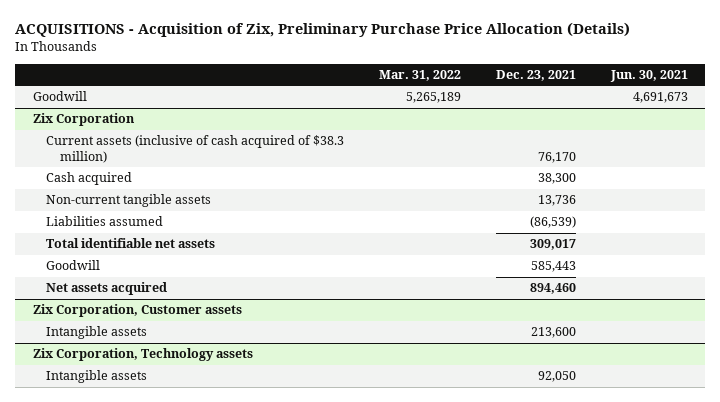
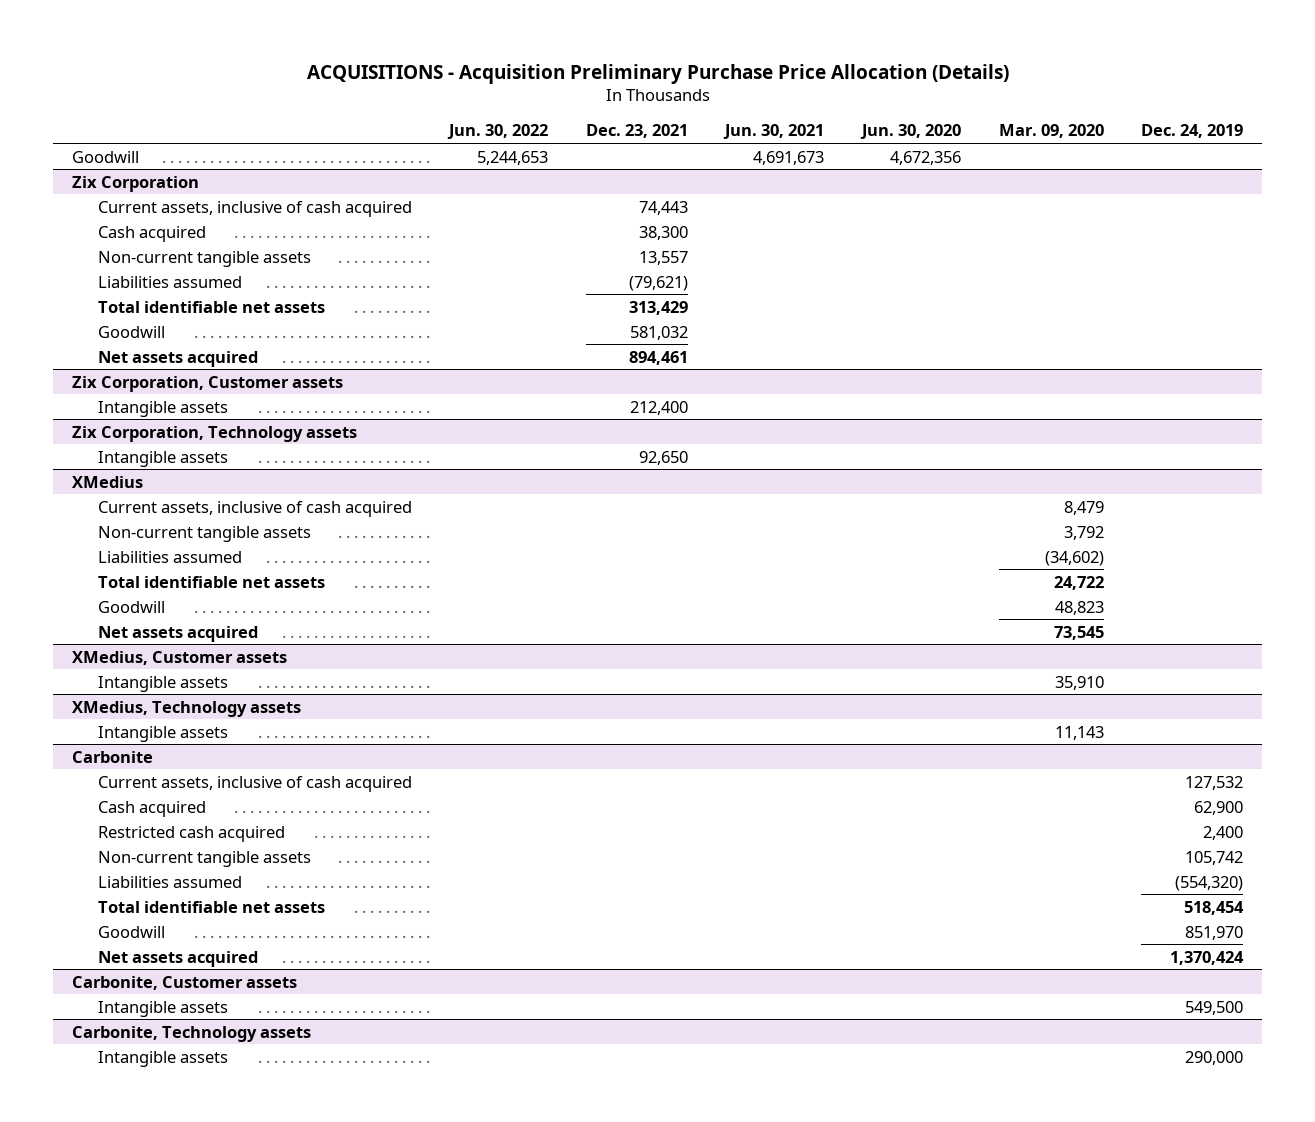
[15,22,631,38] ACQUISITIONS - Acquisition of Zix, Preliminary Purchase Price Allocation (Details) -> [306,63,1009,84] ACQUISITIONS - Acquisition Preliminary Purchase Price Allocation (Details)
[379,69,462,81] Mar. 31, 2022 -> none
none -> [447,124,549,140] Jun. 30, 2022
none -> [860,124,962,140] Jun. 30, 2020
none -> [998,124,1104,139] Mar. 09, 2020
none -> [1141,124,1244,139] Dec. 24, 2019
[46,135,345,163] Current assets (inclusive of cash acquired of $38.3 million) -> [97,200,412,217] Current assets, inclusive of cash acquired
[537,151,576,163] 76,170 -> [638,200,688,215] 74,443
[537,195,576,207] 13,736 -> [638,250,688,265] 13,557
[529,216,576,229] (86,539) -> [628,275,688,291] (79,621)
[529,239,576,251] 309,017 -> [628,300,688,315] 313,429
[530,261,576,273] 585,443 -> [629,325,688,340] 581,032
[529,283,576,295] 894,460 -> [628,350,688,365] 894,461
[530,327,576,339] 213,600 -> [629,400,688,415] 212,400
[537,371,576,383] 92,050 -> [638,450,688,465] 92,650
none -> [71,475,143,488] XMedius
none -> [97,500,412,517] Current assets, inclusive of cash acquired
none -> [97,525,311,542] Non-current tangible assets
none -> [97,550,242,563] Liabilities assumed
none -> [97,575,325,588] Total identifiable net assets
none -> [97,600,165,613] Goodwill
none -> [97,625,258,642] Net assets acquired
none -> [71,650,287,665] XMedius, Customer assets
none -> [97,675,228,692] Intangible assets
none -> [71,700,301,717] XMedius, Technology assets
none -> [97,725,228,742] Intangible assets
none -> [71,750,153,763] Carbonite
none -> [97,775,412,792] Current assets, inclusive of cash acquired
none -> [97,800,206,817] Cash acquired
none -> [97,825,285,842] Restricted cash acquired
none -> [97,850,311,867] Non-current tangible assets
none -> [97,875,242,888] Liabilities assumed
none -> [97,900,325,913] Total identifiable net assets
none -> [97,925,165,938] Goodwill
none -> [97,950,258,967] Net assets acquired
none -> [71,975,297,990] Carbonite, Customer assets
none -> [97,1000,228,1017] Intangible assets
none -> [71,1025,311,1042] Carbonite, Technology assets
none -> [97,1050,228,1067] Intangible assets

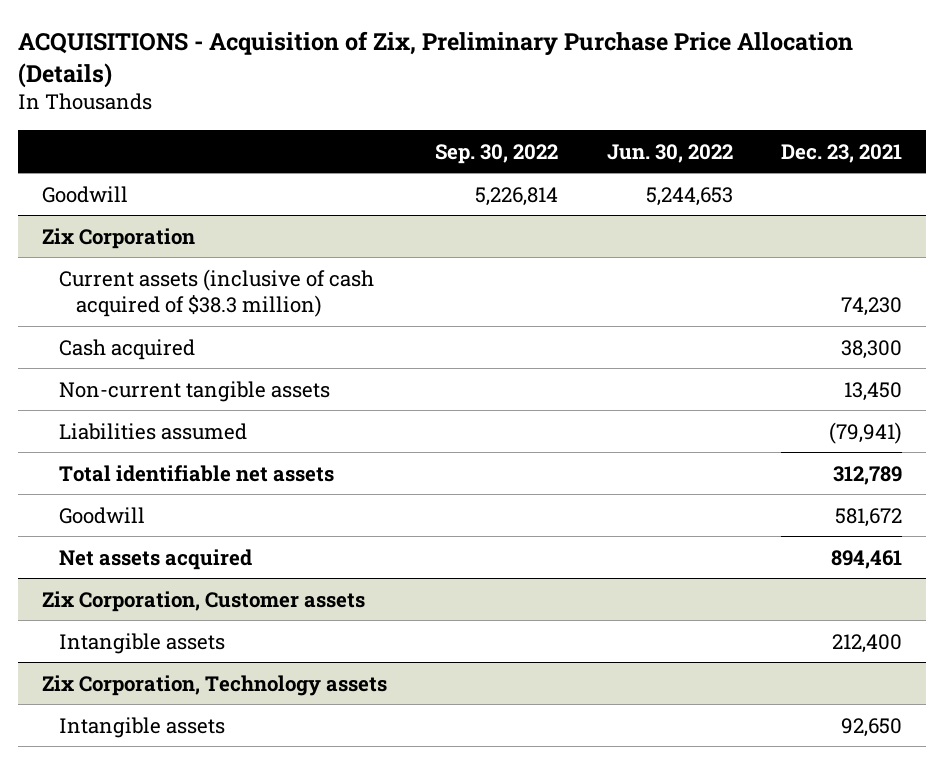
[306,63,1009,84] ACQUISITIONS - Acquisition Preliminary Purchase Price Allocation (Details) -> [17,30,853,88] ACQUISITIONS - Acquisition of Zix, Preliminary Purchase Price Allocation (Details)
[723,124,825,140] Jun. 30, 2021 -> none
[860,124,962,140] Jun. 30, 2020 -> none
[998,124,1104,139] Mar. 09, 2020 -> none
[1141,124,1244,139] Dec. 24, 2019 -> none
none -> [435,143,559,164] Sep. 30, 2022
[97,200,412,217] Current assets, inclusive of cash acquired -> [59,268,375,318] Current assets (inclusive of cash acquired of $38.3 million)
[638,200,688,215] 74,443 -> [841,297,903,317] 74,230
[638,250,688,265] 13,557 -> [844,381,903,401] 13,450
[628,275,688,291] (79,621) -> [829,421,903,444] (79,941)
[628,300,688,315] 313,429 -> [833,465,903,485] 312,789
[629,325,688,340] 581,032 -> [835,507,903,527] 581,672
[71,475,143,488] XMedius -> none
[97,500,412,517] Current assets, inclusive of cash acquired -> none
[97,525,311,542] Non-current tangible assets -> none
[97,550,242,563] Liabilities assumed -> none
[97,575,325,588] Total identifiable net assets -> none
[97,600,165,613] Goodwill -> none
[97,625,258,642] Net assets acquired -> none
[71,650,287,665] XMedius, Customer assets -> none
[97,675,228,692] Intangible assets -> none
[71,700,301,717] XMedius, Technology assets -> none
[97,725,228,742] Intangible assets -> none
[71,750,153,763] Carbonite -> none
[97,775,412,792] Current assets, inclusive of cash acquired -> none
[97,800,206,817] Cash acquired -> none
[97,825,285,842] Restricted cash acquired -> none
[97,850,311,867] Non-current tangible assets -> none
[97,875,242,888] Liabilities assumed -> none
[97,900,325,913] Total identifiable net assets -> none
[97,925,165,938] Goodwill -> none
[97,950,258,967] Net assets acquired -> none
[71,975,297,990] Carbonite, Customer assets -> none
[97,1000,228,1017] Intangible assets -> none
[71,1025,311,1042] Carbonite, Technology assets -> none
[97,1050,228,1067] Intangible assets -> none

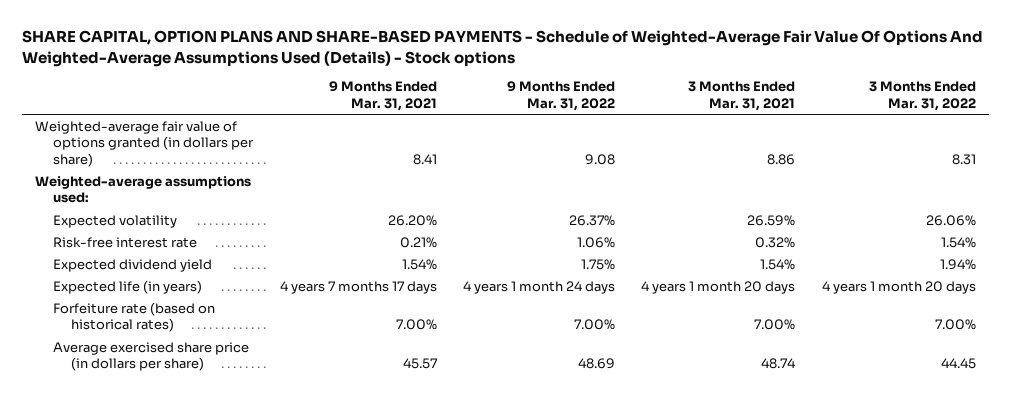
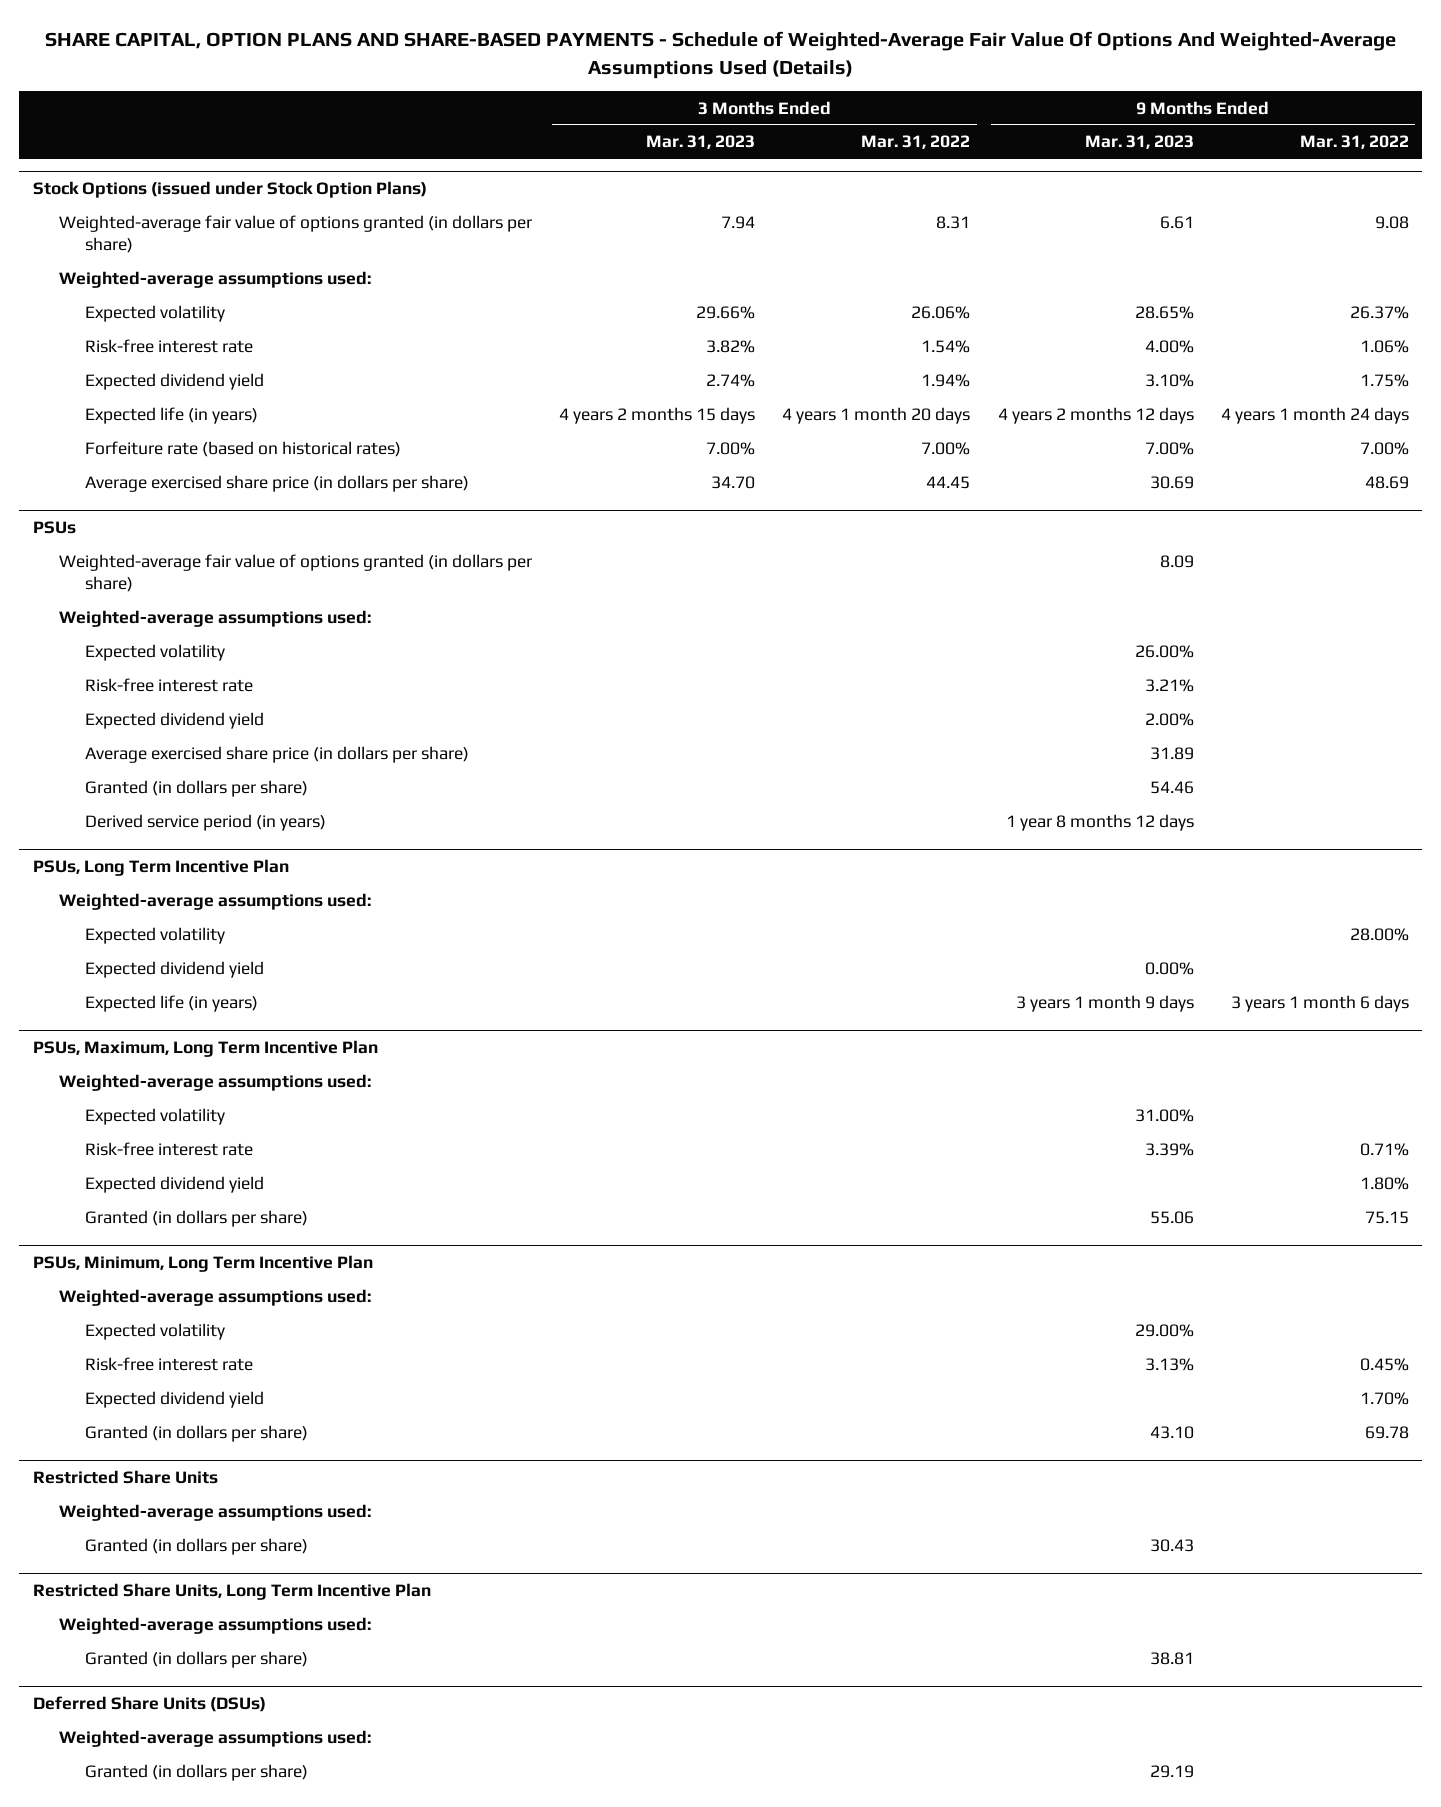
[22,30,984,67] SHARE CAPITAL, OPTION PLANS AND SHARE-BASED PAYMENTS - Schedule of Weighted-Average Fair Value Of Options And Weighted-Average Assumptions Used (Details) - Stock options -> [44,31,1396,79] SHARE CAPITAL, OPTION PLANS AND SHARE-BASED PAYMENTS - Schedule of Weighted-Average Fair Value Of Options And Weighted-Average Assumptions Used (Details)
[328,81,437,111] 9 Months Ended Mar. 31, 2021 -> none
[688,81,796,111] 3 Months Ended Mar. 31, 2021 -> none
none -> [646,135,756,150] Mar. 31, 2023
none -> [1084,135,1194,150] Mar. 31, 2023
none -> [32,180,427,198] Stock Options (issued under Stock Option Plans)
none -> [32,520,76,534] PSUs
none -> [59,553,533,593] Weighted-average fair value of options granted (in dollars per share)
none -> [59,609,372,627] Weighted-average assumptions used:
none -> [85,643,226,661] Expected volatility
none -> [85,677,254,692] Risk-free interest rate
none -> [85,711,265,729] Expected dividend yield
none -> [85,745,470,763] Average exercised share price (in dollars per share)
none -> [85,779,309,797] Granted (in dollars per share)
none -> [85,813,327,831] Derived service period (in years)
none -> [32,858,289,876] PSUs, Long Term Incentive Plan
none -> [59,892,372,910] Weighted-average assumptions used:
none -> [85,926,226,944] Expected volatility
none -> [85,960,265,978] Expected dividend yield
none -> [85,994,259,1012] Expected life (in years)
none -> [32,1039,378,1057] PSUs, Maximum, Long Term Incentive Plan
none -> [59,1073,372,1091] Weighted-average assumptions used:
none -> [85,1107,226,1125] Expected volatility
none -> [85,1141,254,1156] Risk-free interest rate
none -> [85,1175,265,1193] Expected dividend yield
none -> [85,1209,309,1227] Granted (in dollars per share)
none -> [32,1254,373,1272] PSUs, Minimum, Long Term Incentive Plan
none -> [59,1288,372,1306] Weighted-average assumptions used:
none -> [85,1322,226,1340] Expected volatility
none -> [85,1356,254,1371] Risk-free interest rate
none -> [85,1390,265,1408] Expected dividend yield
none -> [85,1424,309,1442] Granted (in dollars per share)
none -> [32,1469,218,1484] Restricted Share Units
none -> [59,1503,372,1521] Weighted-average assumptions used:
none -> [85,1537,309,1555] Granted (in dollars per share)
none -> [32,1582,431,1600] Restricted Share Units, Long Term Incentive Plan
none -> [59,1616,372,1634] Weighted-average assumptions used:
none -> [85,1650,309,1668] Granted (in dollars per share)
none -> [32,1695,266,1712] Deferred Share Units (DSUs)
none -> [59,1729,372,1747] Weighted-average assumptions used:
none -> [85,1763,309,1781] Granted (in dollars per share)

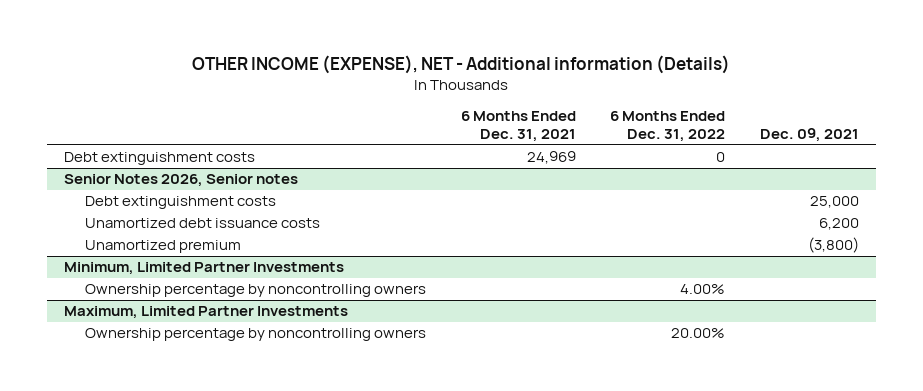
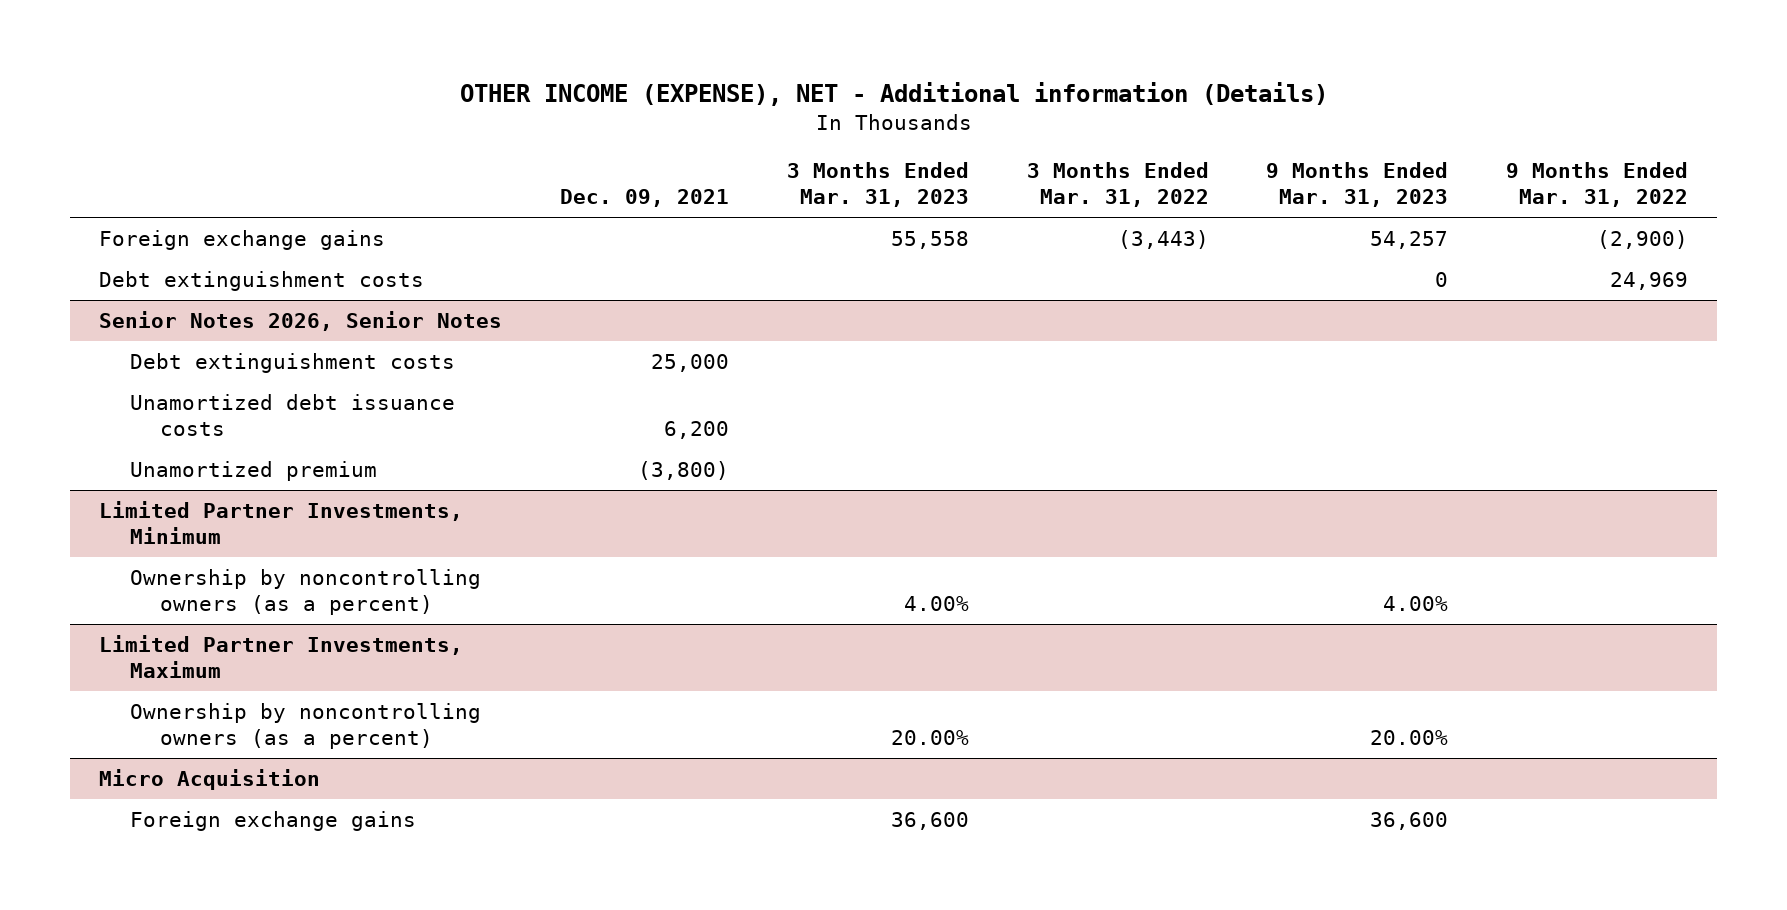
[460,110,576,143] 6 Months Ended Dec. 31, 2021 -> none
[610,110,726,143] 6 Months Ended Dec. 31, 2022 -> none
none -> [786,161,969,208] 3 Months Ended Mar. 31, 2023
none -> [1026,161,1209,208] 3 Months Ended Mar. 31, 2022
none -> [1266,161,1449,208] 9 Months Ended Mar. 31, 2023
none -> [1506,161,1689,208] 9 Months Ended Mar. 31, 2022
none -> [99,229,386,250] Foreign exchange gains
[64,174,299,188] Senior Notes 2026, Senior notes -> [99,310,503,331] Senior Notes 2026, Senior Notes
[64,262,345,276] Minimum, Limited Partner Investments -> [99,500,464,545] Limited Partner Investments, Minimum
[85,284,427,298] Ownership percentage by noncontrolling owners -> [129,568,481,616] Ownership by noncontrolling owners (as a percent)
[64,306,349,320] Maximum, Limited Partner Investments -> [99,634,464,679] Limited Partner Investments, Maximum
[85,328,427,342] Ownership percentage by noncontrolling owners -> [129,702,481,750] Ownership by noncontrolling owners (as a percent)
none -> [99,768,321,790] Micro Acquisition
none -> [129,810,416,831] Foreign exchange gains

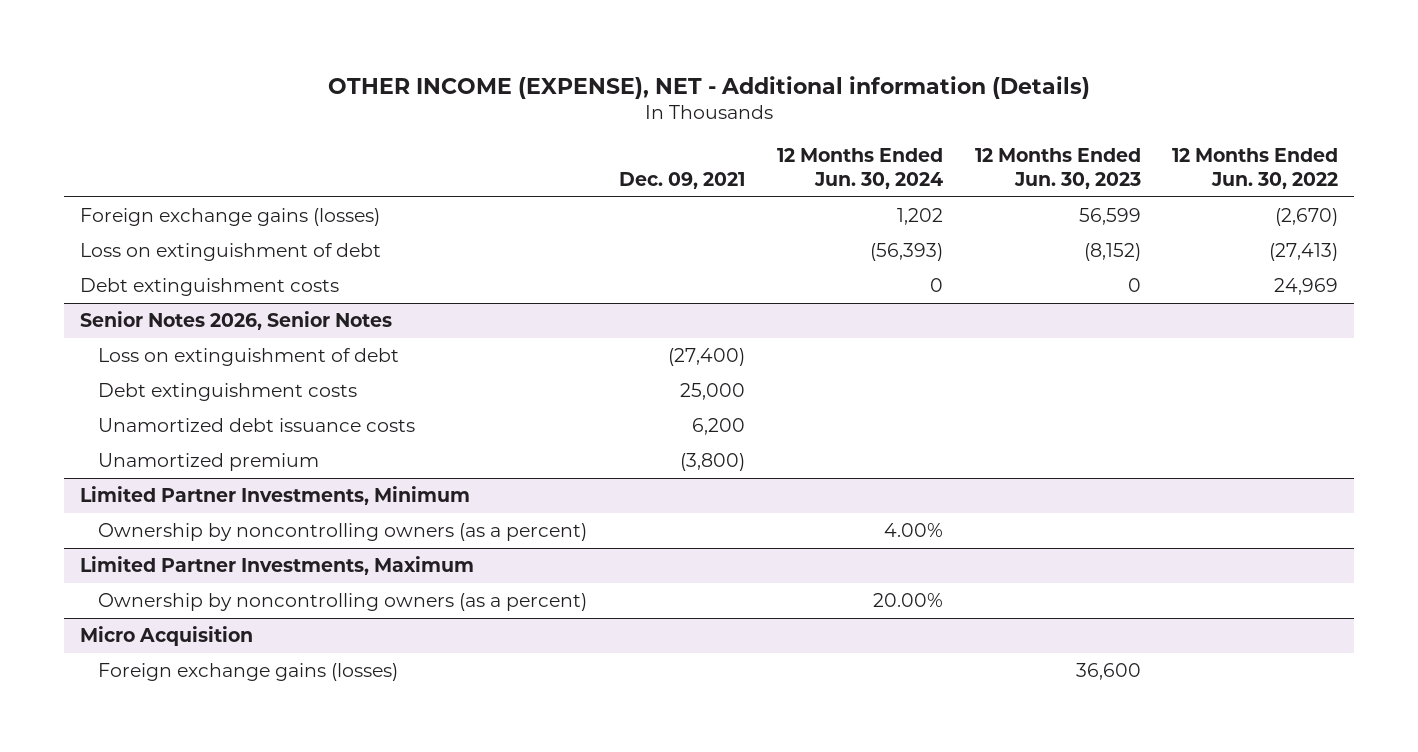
[786,161,969,208] 3 Months Ended Mar. 31, 2023 -> none
[1026,161,1209,208] 3 Months Ended Mar. 31, 2022 -> none
[1266,161,1449,208] 9 Months Ended Mar. 31, 2023 -> none
[1506,161,1689,208] 9 Months Ended Mar. 31, 2022 -> none
none -> [776,148,943,189] 12 Months Ended Jun. 30, 2024
none -> [974,148,1141,189] 12 Months Ended Jun. 30, 2023
none -> [1172,148,1339,189] 12 Months Ended Jun. 30, 2022
[99,229,386,250] Foreign exchange gains -> [79,208,380,227] Foreign exchange gains (losses)
none -> [79,243,381,262] Loss on extinguishment of debt
none -> [98,348,400,367] Loss on extinguishment of debt
[129,810,416,831] Foreign exchange gains -> [98,663,399,682] Foreign exchange gains (losses)

